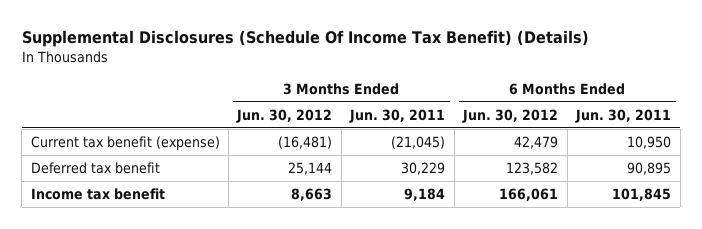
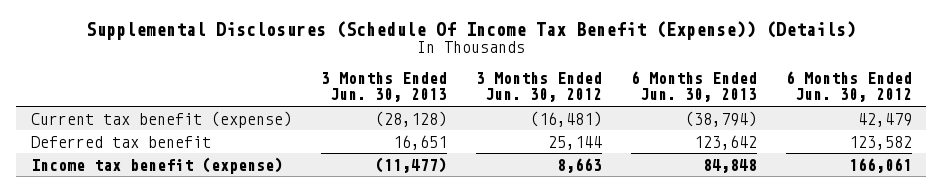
[21,30,589,48] Supplemental Disclosures (Schedule Of Income Tax Benefit) (Details) -> [86,21,857,41] Supplemental Disclosures (Schedule Of Income Tax Benefit (Expense)) (Details)
[349,108,446,123] Jun. 30, 2011 -> none
[575,108,672,123] Jun. 30, 2011 -> none
none -> [320,71,447,103] 3 Months Ended Jun. 30, 2013
none -> [630,70,757,103] 6 Months Ended Jun. 30, 2013
[30,188,165,201] Income tax benefit -> [30,156,283,174] Income tax benefit (expense)

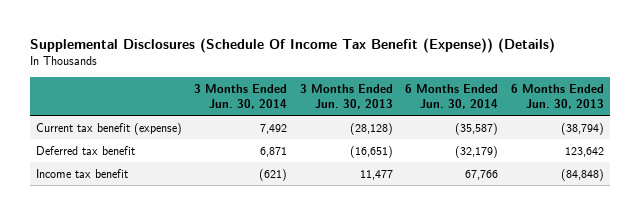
[475,71,602,103] 3 Months Ended Jun. 30, 2012 -> none
[785,70,912,103] 6 Months Ended Jun. 30, 2012 -> none
none -> [194,83,288,110] 3 Months Ended Jun. 30, 2014
none -> [405,83,499,110] 6 Months Ended Jun. 30, 2014
[392,134,447,150] 16,651 -> [349,145,393,158] (16,651)
[30,156,283,174] Income tax benefit (expense) -> [35,168,128,178] Income tax benefit
[374,156,447,173] (11,477) -> [359,169,393,180] 11,477
[702,158,757,173] 84,848 -> [560,168,604,181] (84,848)

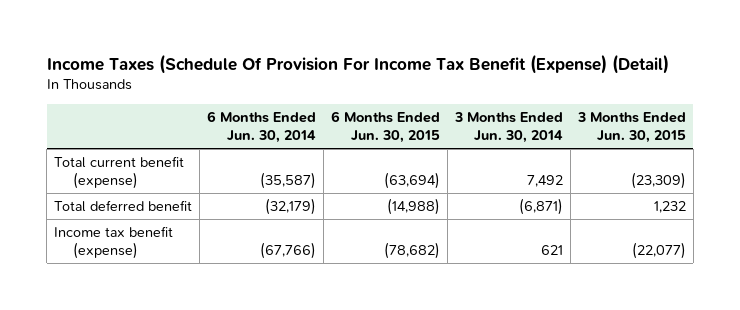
[29,37,555,53] Supplemental Disclosures (Schedule Of Income Tax Benefit (Expense)) (Details) -> [46,53,669,74] Income Taxes (Schedule Of Provision For Income Tax Benefit (Expense) (Detail)
[299,83,393,110] 3 Months Ended Jun. 30, 2013 -> none
[510,83,604,110] 6 Months Ended Jun. 30, 2013 -> none
none -> [331,110,441,144] 6 Months Ended Jun. 30, 2015
none -> [577,111,687,144] 3 Months Ended Jun. 30, 2015
[35,122,182,135] Current tax benefit (expense) -> [54,155,185,190] Total current benefit (expense)
[35,145,135,155] Deferred tax benefit -> [54,199,193,212] Total deferred benefit
[260,146,288,157] 6,871 -> [519,197,564,215] (6,871)
[35,168,128,178] Income tax benefit -> [54,225,174,260] Income tax benefit (expense)
[259,168,288,181] (621) -> [541,245,564,256] 621
[465,169,499,180] 67,766 -> [260,242,317,260] (67,766)

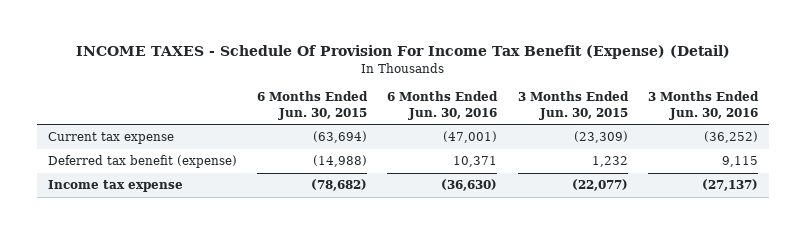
[46,53,669,74] Income Taxes (Schedule Of Provision For Income Tax Benefit (Expense) (Detail) -> [75,45,730,60] INCOME TAXES - Schedule Of Provision For Income Tax Benefit (Expense) (Detail)
[207,110,317,144] 6 Months Ended Jun. 30, 2014 -> none
[454,111,564,144] 3 Months Ended Jun. 30, 2014 -> none
none -> [387,91,499,121] 6 Months Ended Jun. 30, 2016
none -> [648,91,760,121] 3 Months Ended Jun. 30, 2016
[54,155,185,190] Total current benefit (expense) -> [47,132,174,145] Current tax expense
[54,199,193,212] Total deferred benefit -> [47,155,237,169] Deferred tax benefit (expense)
[54,225,174,260] Income tax benefit (expense) -> [47,180,183,193] Income tax expense

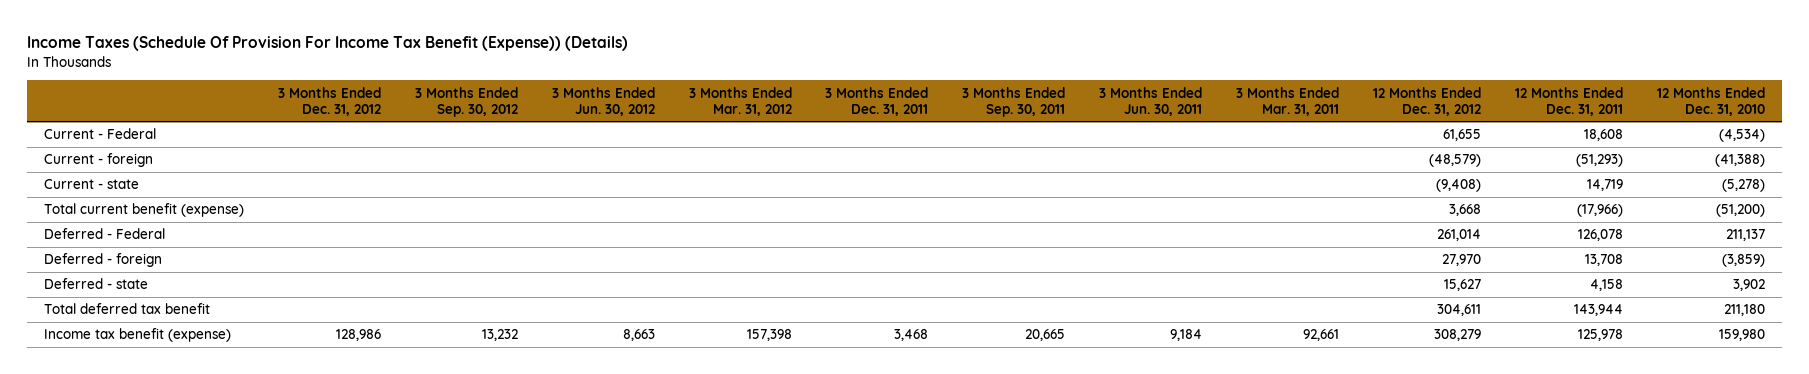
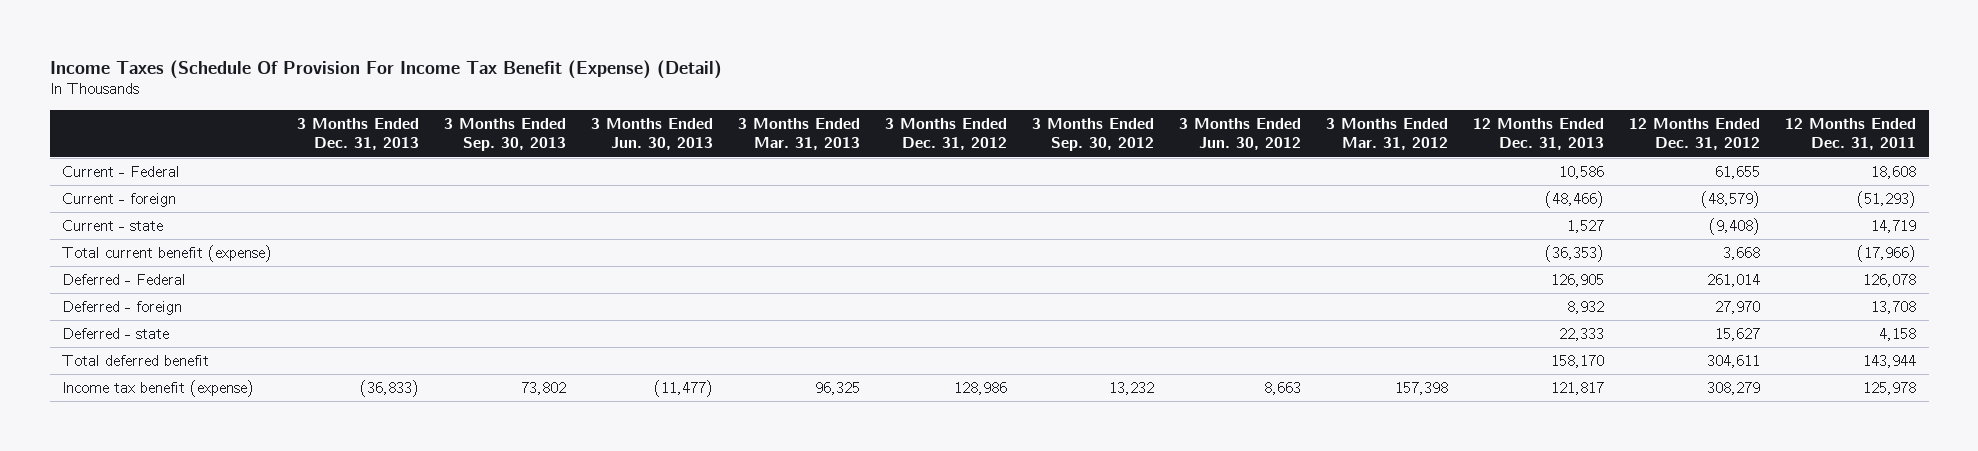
[27,36,629,52] Income Taxes (Schedule Of Provision For Income Tax Benefit (Expense)) (Details) -> [49,59,722,79] Income Taxes (Schedule Of Provision For Income Tax Benefit (Expense) (Detail)
[825,86,929,116] 3 Months Ended Dec. 31, 2011 -> none
[962,86,1066,117] 3 Months Ended Sep. 30, 2011 -> none
[1099,86,1203,116] 3 Months Ended Jun. 30, 2011 -> none
[1236,86,1340,116] 3 Months Ended Mar. 31, 2011 -> none
[1656,86,1765,116] 12 Months Ended Dec. 31, 2010 -> none
none -> [297,117,420,151] 3 Months Ended Dec. 31, 2013
none -> [444,117,567,152] 3 Months Ended Sep. 30, 2013
none -> [591,117,714,151] 3 Months Ended Jun. 30, 2013
none -> [738,117,861,151] 3 Months Ended Mar. 31, 2013
none -> [1473,117,1605,151] 12 Months Ended Dec. 31, 2013
[44,303,211,315] Total deferred tax benefit -> [62,354,210,366] Total deferred benefit

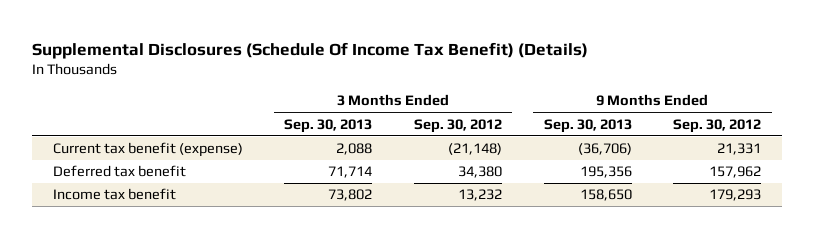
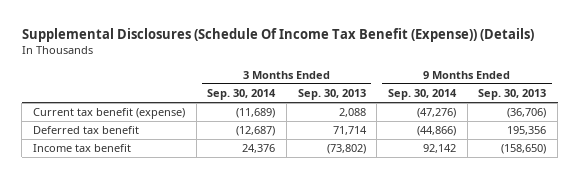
[32,41,589,59] Supplemental Disclosures (Schedule Of Income Tax Benefit) (Details) -> [21,28,534,43] Supplemental Disclosures (Schedule Of Income Tax Benefit (Expense)) (Details)
[414,118,503,133] Sep. 30, 2012 -> none
[673,118,762,133] Sep. 30, 2012 -> none
none -> [207,88,277,100] Sep. 30, 2014
none -> [388,88,458,100] Sep. 30, 2014
[328,189,373,202] 73,802 -> [326,144,366,155] (73,802)
[579,189,632,202] 158,650 -> [501,144,547,155] (158,650)

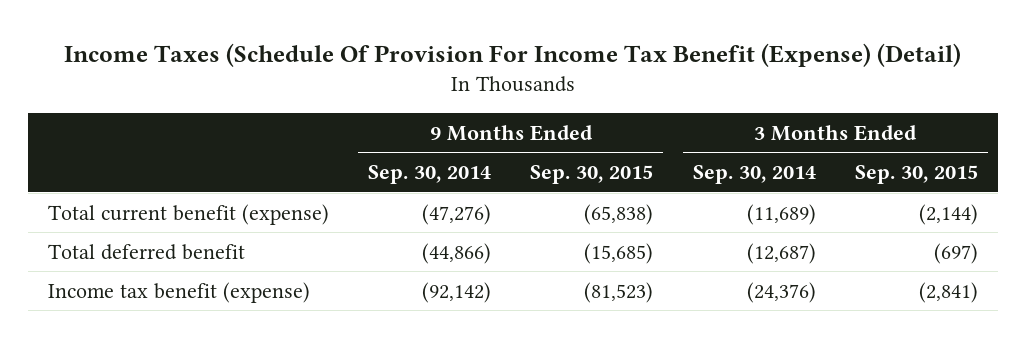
[21,28,534,43] Supplemental Disclosures (Schedule Of Income Tax Benefit (Expense)) (Details) -> [63,42,961,67] Income Taxes (Schedule Of Provision For Income Tax Benefit (Expense) (Detail)
[297,88,366,100] Sep. 30, 2013 -> none
[478,88,547,100] Sep. 30, 2013 -> none
none -> [530,165,654,185] Sep. 30, 2015
none -> [854,165,978,185] Sep. 30, 2015
[33,108,186,120] Current tax benefit (expense) -> [47,203,329,225] Total current benefit (expense)
[33,126,140,135] Deferred tax benefit -> [47,243,245,260] Total deferred benefit
[33,144,132,153] Income tax benefit -> [47,281,310,303] Income tax benefit (expense)
[242,144,276,154] 24,376 -> [746,281,816,303] (24,376)
[423,144,457,154] 92,142 -> [421,281,491,303] (92,142)

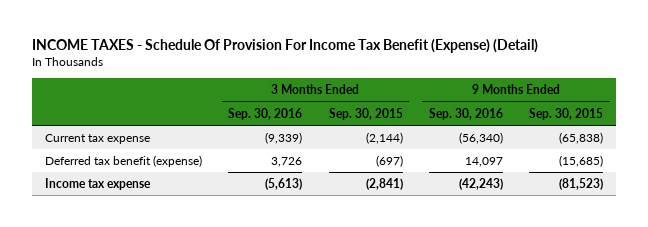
[63,42,961,67] Income Taxes (Schedule Of Provision For Income Tax Benefit (Expense) (Detail) -> [31,39,538,54] INCOME TAXES - Schedule Of Provision For Income Tax Benefit (Expense) (Detail)
[367,165,491,185] Sep. 30, 2014 -> none
[692,165,816,185] Sep. 30, 2014 -> none
none -> [228,107,303,120] Sep. 30, 2016
none -> [428,107,503,120] Sep. 30, 2016
[47,203,329,225] Total current benefit (expense) -> [44,134,150,145] Current tax expense
[47,243,245,260] Total deferred benefit -> [44,155,202,168] Deferred tax benefit (expense)
[47,281,310,303] Income tax benefit (expense) -> [44,178,151,191] Income tax expense

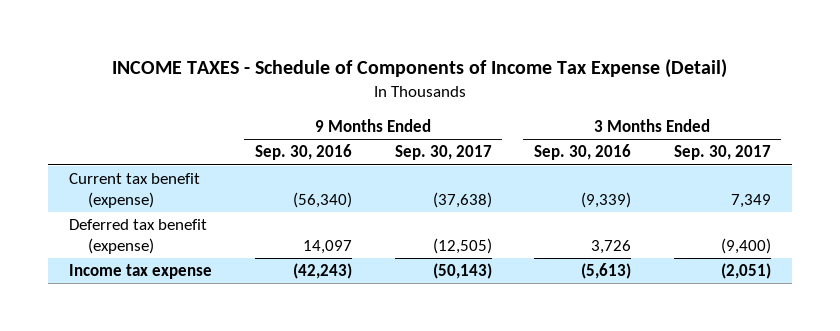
[31,39,538,54] INCOME TAXES - Schedule Of Provision For Income Tax Benefit (Expense) (Detail) -> [112,59,728,79] INCOME TAXES - Schedule of Components of Income Tax Expense (Detail)
[328,107,403,120] Sep. 30, 2015 -> none
[529,107,604,120] Sep. 30, 2015 -> none
none -> [394,145,492,161] Sep. 30, 2017
none -> [673,145,771,161] Sep. 30, 2017
[44,134,150,145] Current tax expense -> [69,173,201,209] Current tax benefit (expense)

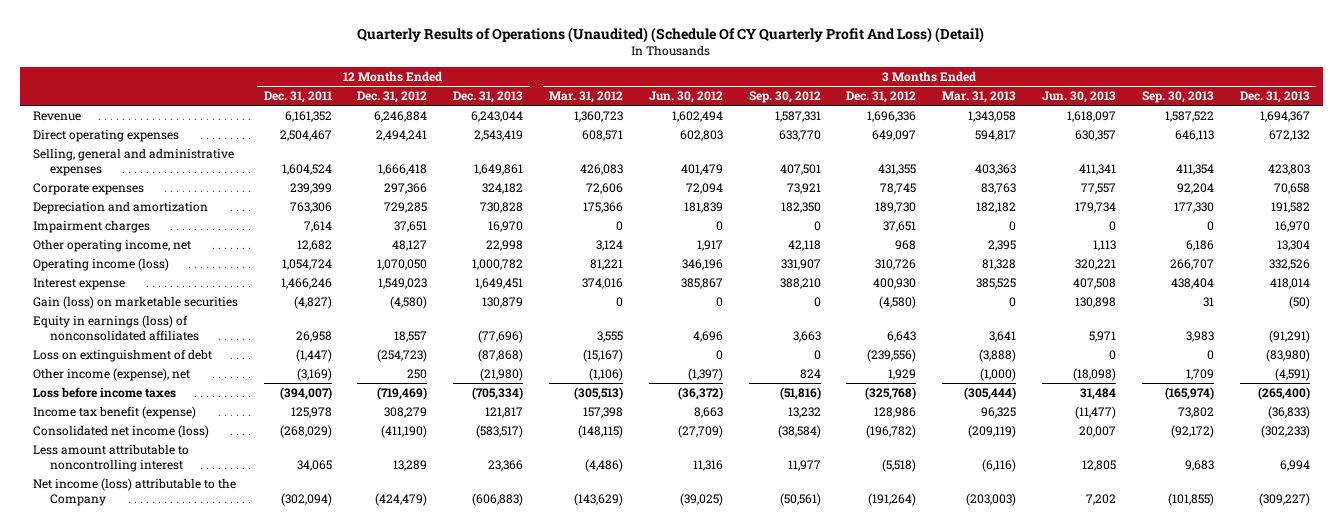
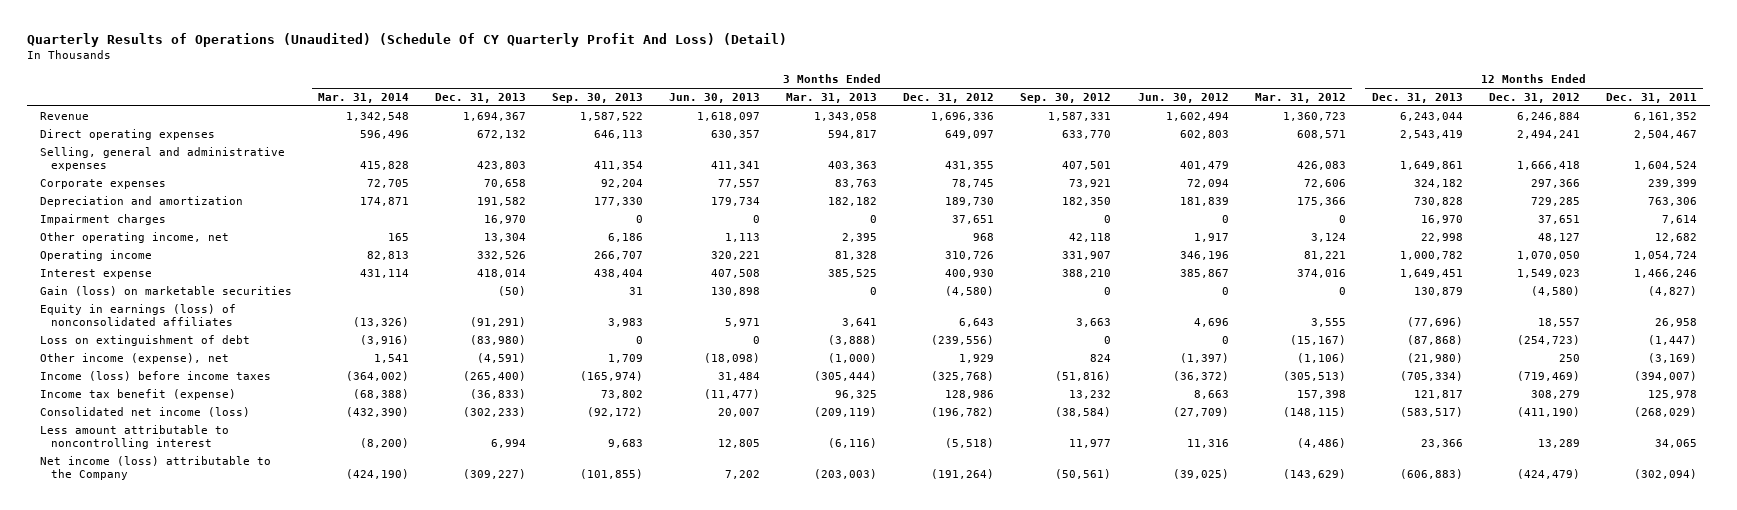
none -> [318,93,410,104] Mar. 31, 2014
[32,257,169,271] Operating income (loss) -> [40,249,153,261] Operating income
[32,386,176,398] Loss before income taxes -> [40,370,272,381] Income (loss) before income taxes

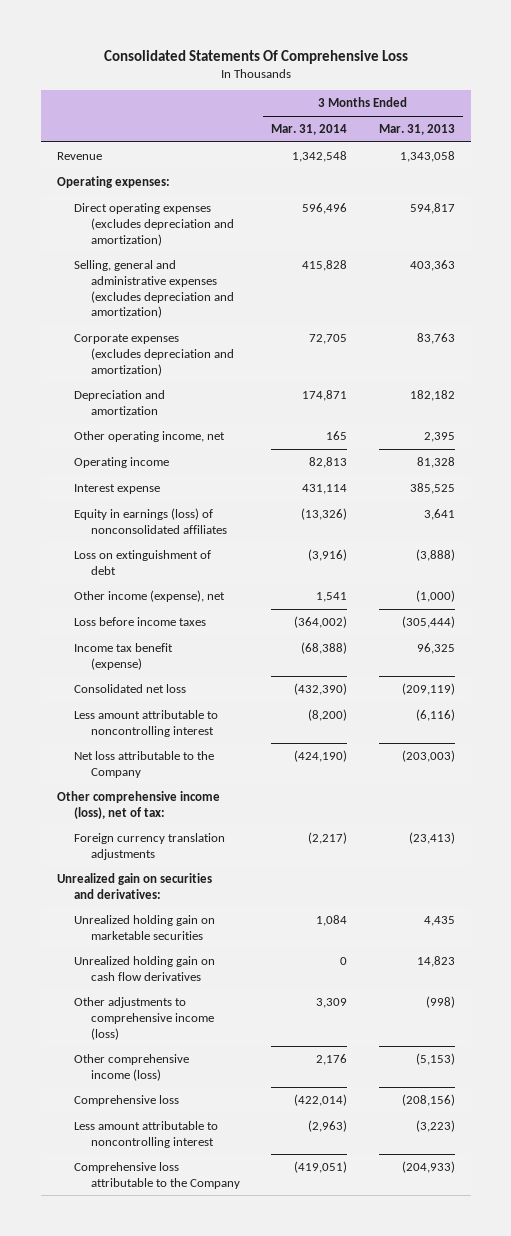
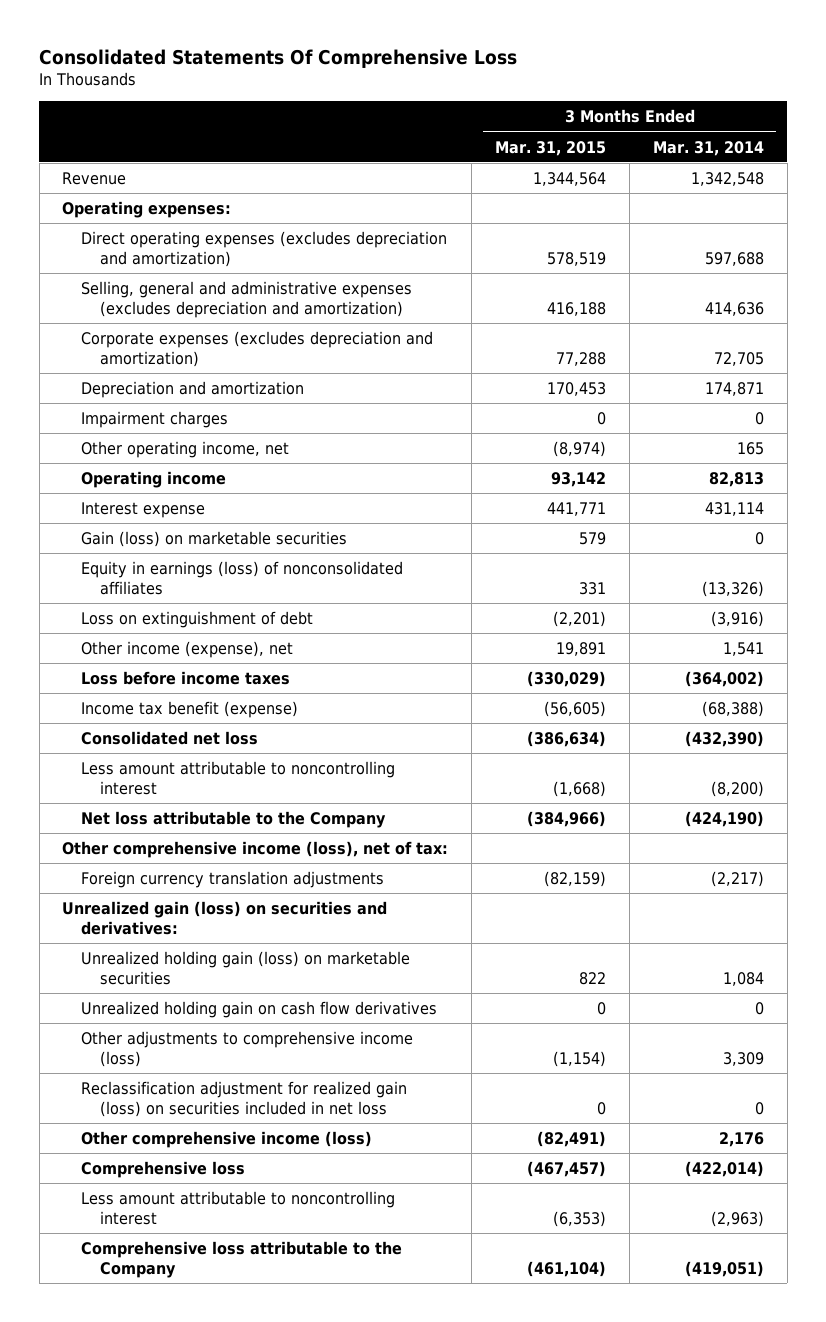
[378,124,455,136] Mar. 31, 2013 -> none
none -> [495,140,607,156] Mar. 31, 2015
[302,202,348,214] 596,496 -> [704,251,764,266] 597,688
[302,259,348,271] 415,828 -> [704,301,764,316] 414,636
none -> [80,410,228,428] Impairment charges
none -> [80,530,347,547] Gain (loss) on marketable securities
[56,872,212,899] Unrealized gain on securities and derivatives: -> [62,900,388,935] Unrealized gain (loss) on securities and derivatives:
[73,914,215,940] Unrealized holding gain on marketable securities -> [80,950,410,985] Unrealized holding gain (loss) on marketable securities
none -> [80,1080,407,1117] Reclassification adjustment for realized gain (loss) on securities included in net loss

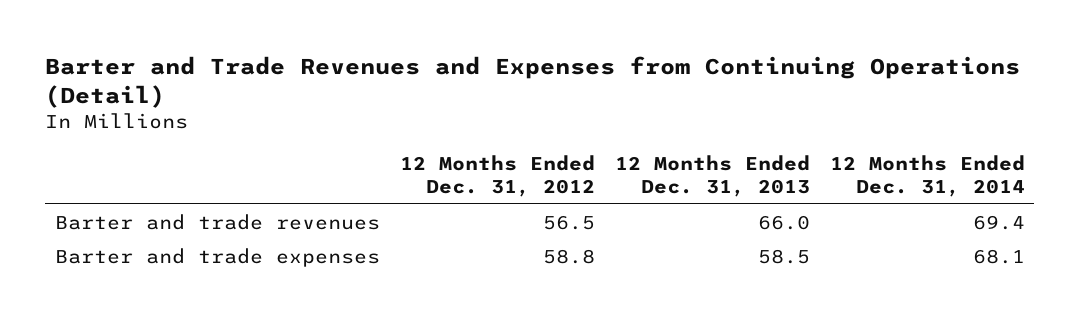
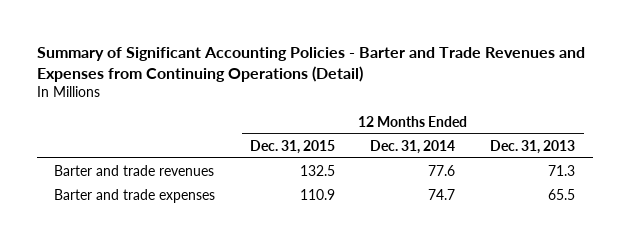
[44,55,1020,108] Barter and Trade Revenues and Expenses from Continuing Operations (Detail) -> [36,46,585,82] Summary of Significant Accounting Policies - Barter and Trade Revenues and Expenses from Continuing Operations (Detail)
[399,154,595,198] 12 Months Ended Dec. 31, 2012 -> none
none -> [250,139,336,154] Dec. 31, 2015
[757,214,810,230] 66.0 -> [548,164,576,176] 71.3
[972,214,1025,230] 69.4 -> [428,164,456,176] 77.6
[757,248,810,264] 58.5 -> [548,188,576,200] 65.5
[972,248,1025,264] 68.1 -> [428,188,456,200] 74.7

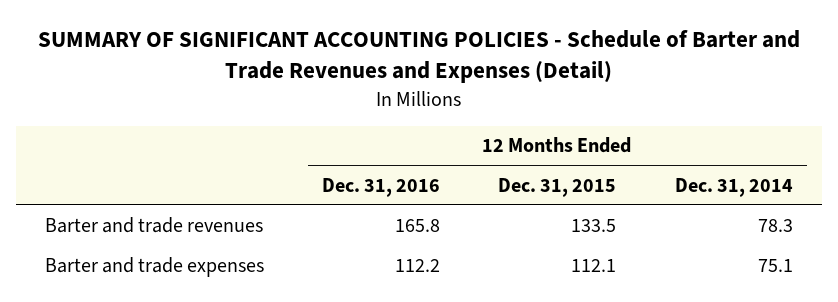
[36,46,585,82] Summary of Significant Accounting Policies - Barter and Trade Revenues and Expenses from Continuing Operations (Detail) -> [37,30,800,84] SUMMARY OF SIGNIFICANT ACCOUNTING POLICIES - Schedule of Barter and Trade Revenues and Expenses (Detail)
[490,139,576,154] Dec. 31, 2013 -> none
none -> [322,177,441,197] Dec. 31, 2016
[300,164,336,176] 132.5 -> [571,219,617,233] 133.5
[428,164,456,176] 77.6 -> [757,219,793,233] 78.3
[300,188,336,200] 110.9 -> [571,259,617,273] 112.1
[428,188,456,200] 74.7 -> [757,259,793,273] 75.1

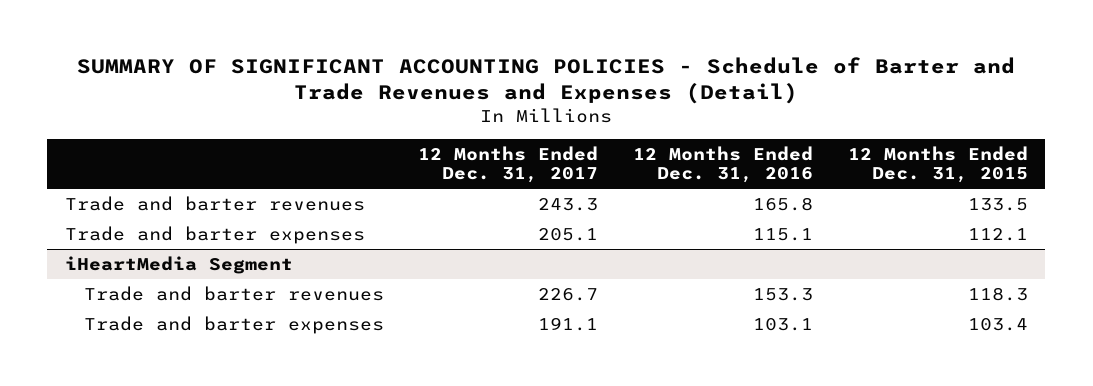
[674,177,793,197] Dec. 31, 2014 -> none
none -> [418,145,599,184] 12 Months Ended Dec. 31, 2017
[45,217,264,234] Barter and trade revenues -> [64,195,365,211] Trade and barter revenues
[45,257,265,278] Barter and trade expenses -> [64,225,365,244] Trade and barter expenses
[395,259,441,273] 112.2 -> [753,227,814,241] 115.1
none -> [64,255,293,274] iHeartMedia Segment
none -> [83,285,384,301] Trade and barter revenues
none -> [83,315,384,334] Trade and barter expenses

